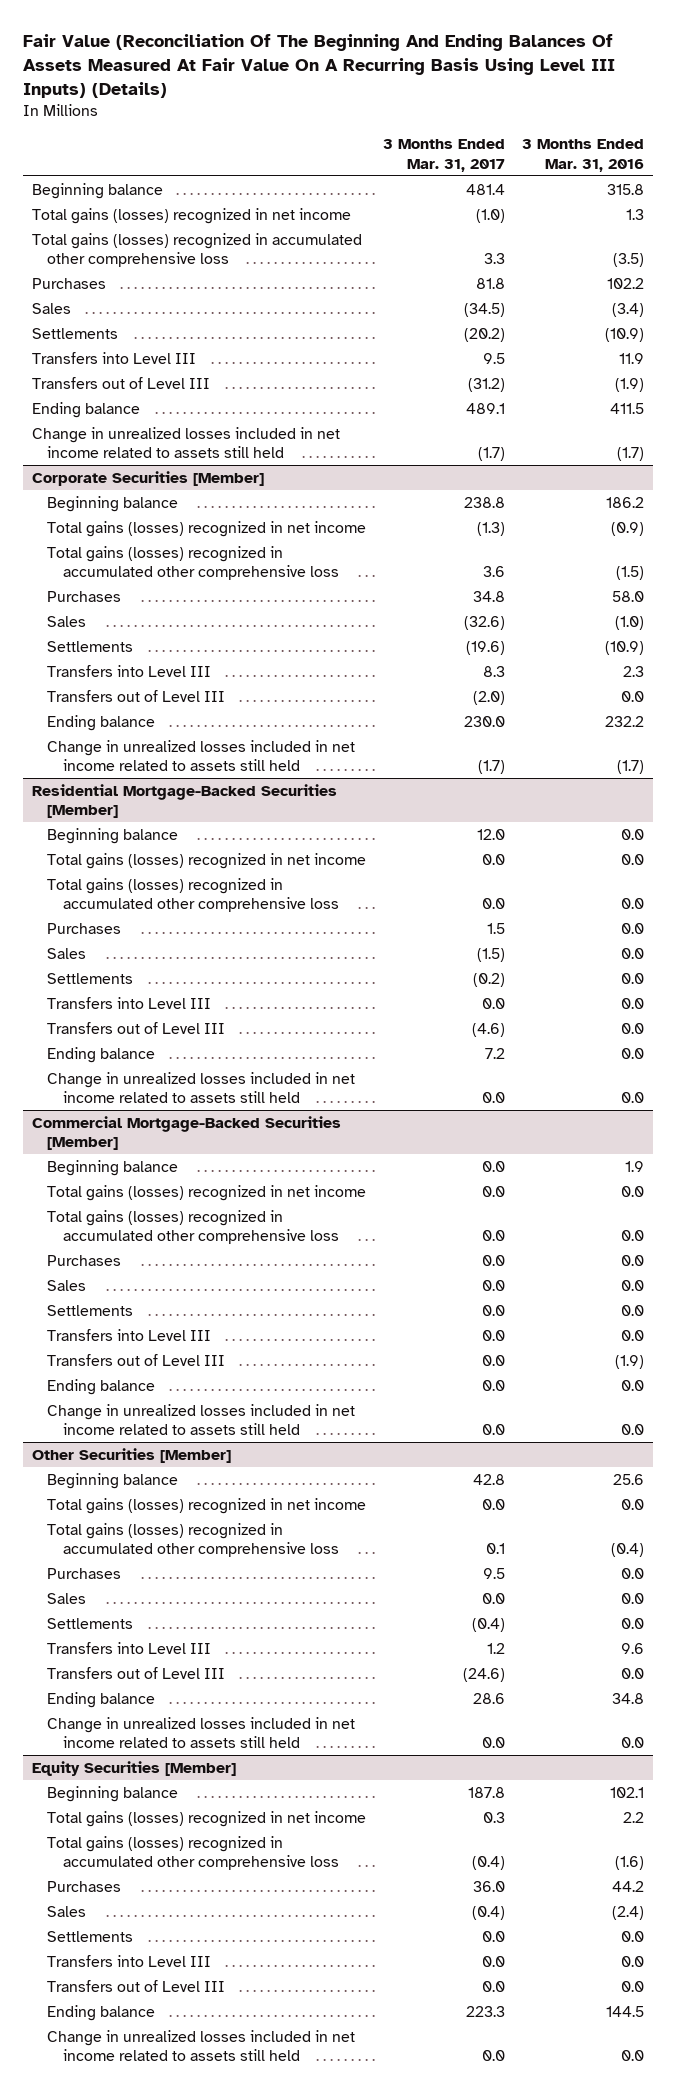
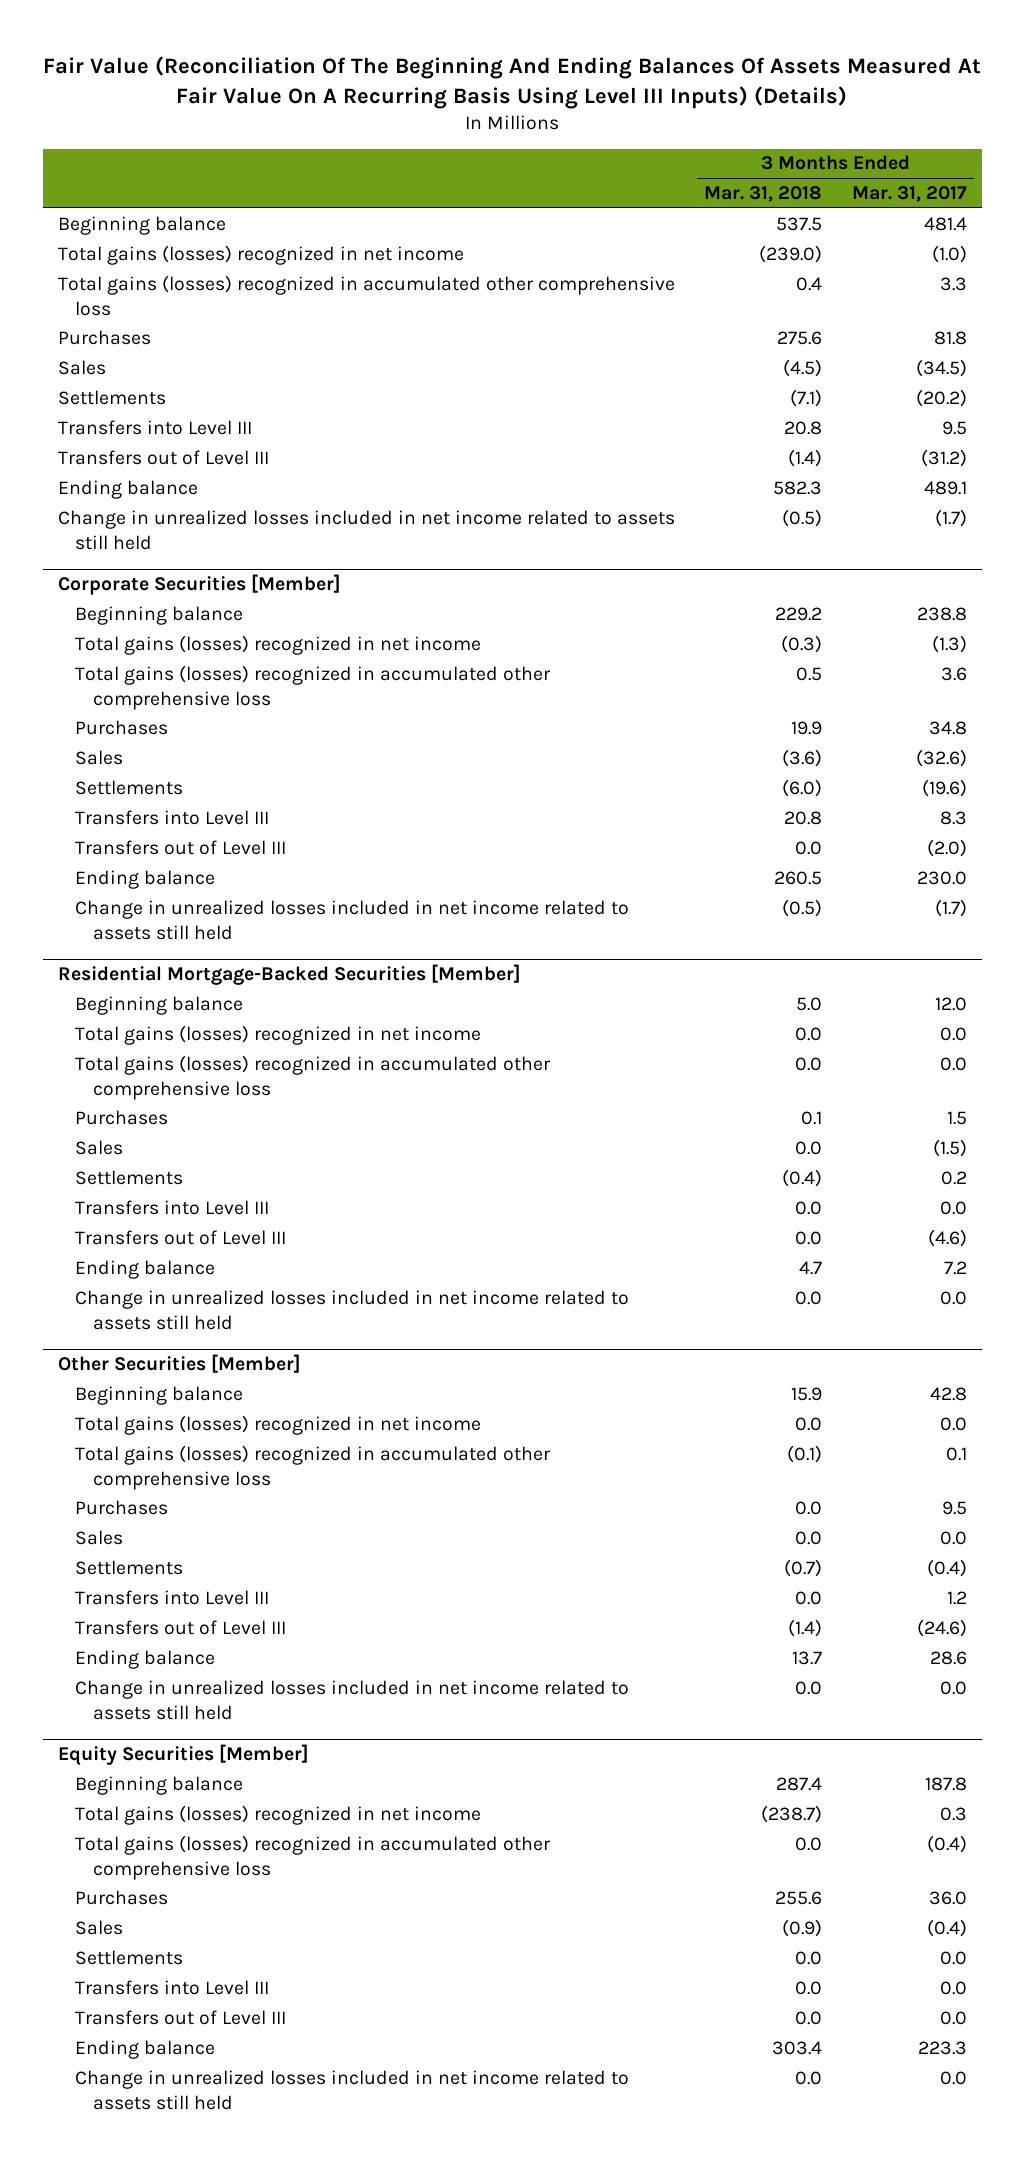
[522,139,645,172] 3 Months Ended Mar. 31, 2016 -> none
none -> [704,186,823,203] Mar. 31, 2018
[473,972,506,987] (0.2) -> [940,1170,967,1185] 0.2
[31,1115,341,1151] Commercial Mortgage-Backed Securities [Member] -> none
[47,1159,179,1176] Beginning balance -> none
[47,1184,367,1201] Total gains (losses) recognized in net income -> none
[47,1209,340,1245] Total gains (losses) recognized in accumulated other comprehensive loss -> none
[47,1254,122,1266] Purchases -> none
[47,1279,87,1291] Sales -> none
[47,1304,134,1316] Settlements -> none
[47,1328,212,1341] Transfers into Level III -> none
[47,1353,226,1366] Transfers out of Level III -> none
[47,1378,156,1395] Ending balance -> none
[47,1403,356,1436] Change in unrealized losses included in net income related to assets still held -> none

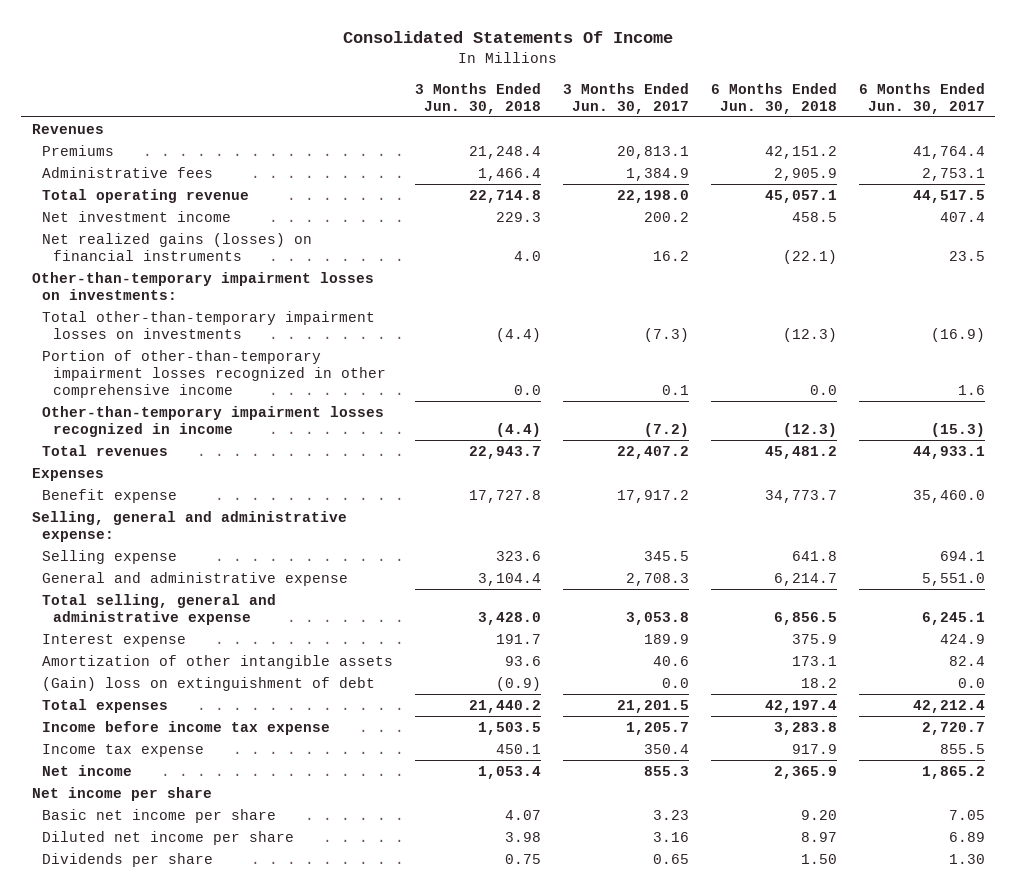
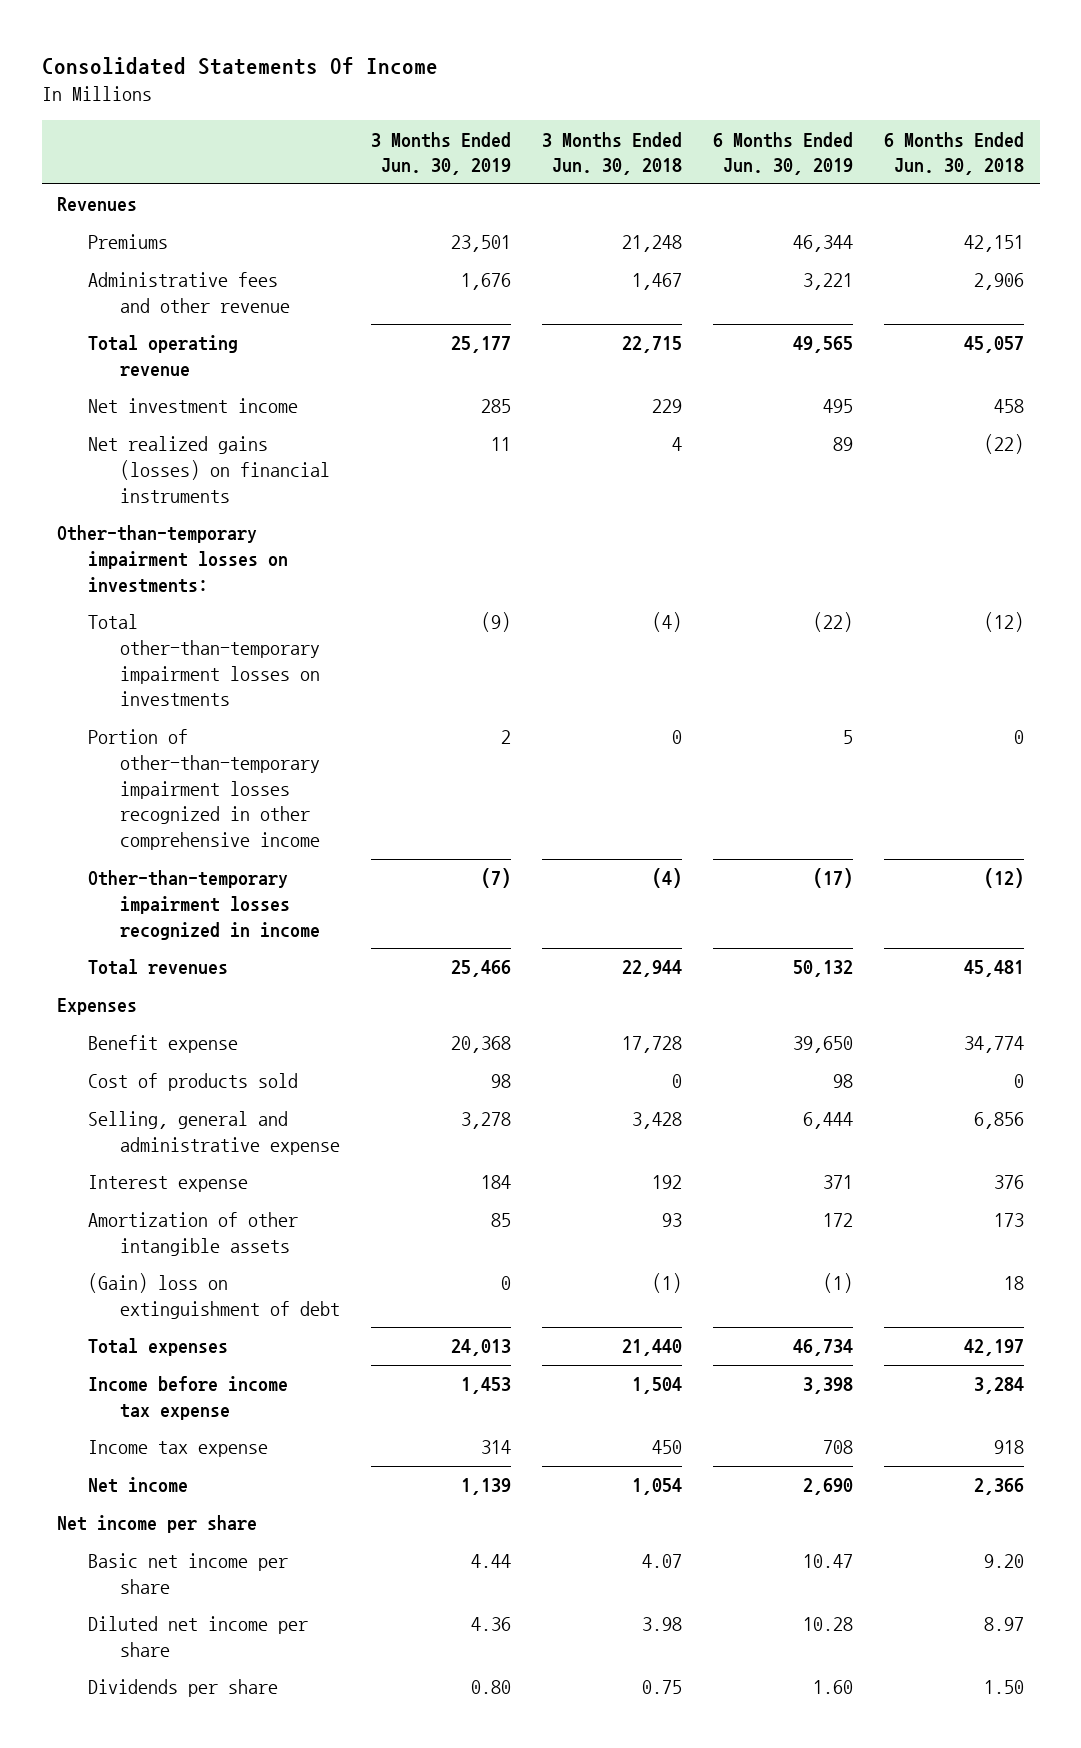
[563,82,690,114] 3 Months Ended Jun. 30, 2017 -> none
[858,82,985,114] 6 Months Ended Jun. 30, 2017 -> none
none -> [370,131,511,176] 3 Months Ended Jun. 30, 2019
none -> [713,131,854,176] 6 Months Ended Jun. 30, 2019
[42,166,214,178] Administrative fees -> none
[469,145,542,159] 21,248.4 -> [621,235,682,253] 21,248
[764,145,837,159] 42,151.2 -> [964,235,1025,253] 42,151
none -> [88,272,290,314] Administrative fees and other revenue
[469,189,542,203] 22,714.8 -> [621,336,682,354] 22,715
[764,189,837,203] 45,057.1 -> [964,336,1025,354] 45,057
[496,211,542,222] 229.3 -> [651,399,682,414] 229
[791,211,837,222] 458.5 -> [994,399,1025,414] 458
[514,250,542,261] 4.0 -> [671,437,682,452] 4
[782,249,837,264] (22.1) -> [984,434,1025,455] (22)
[496,327,542,342] (4.4) -> [651,612,682,633] (4)
[782,327,837,342] (12.3) -> [984,612,1025,633] (12)
[514,385,542,396] 0.0 -> [671,730,682,745] 0
[809,385,837,396] 0.0 -> [1014,730,1025,745] 0
[496,422,542,437] (4.4) -> [651,868,682,889] (4)
[782,422,837,437] (12.3) -> [984,868,1025,889] (12)
[469,445,542,459] 22,943.7 -> [621,960,682,978] 22,944
[764,445,837,459] 45,481.2 -> [964,960,1025,978] 45,481
[31,510,347,542] Selling, general and administrative expense: -> none
[42,549,178,564] Selling expense -> none
[42,571,349,586] General and administrative expense -> none
[469,489,542,503] 17,727.8 -> [621,1036,682,1054] 17,728
[764,489,837,503] 34,773.7 -> [964,1036,1025,1054] 34,774
none -> [88,1073,299,1092] Cost of products sold
[42,593,277,625] Total selling, general and administrative expense -> [88,1111,340,1156] Selling, general and administrative expense
[478,611,542,625] 3,428.0 -> [631,1112,682,1130] 3,428
[773,611,837,625] 6,856.5 -> [974,1112,1025,1130] 6,856
[496,633,542,644] 191.7 -> [651,1175,682,1190] 192
[791,633,837,644] 375.9 -> [994,1175,1025,1190] 376
[505,655,542,666] 93.6 -> [661,1213,682,1228] 93
[791,655,837,666] 173.1 -> [994,1213,1025,1228] 173
[496,676,542,691] (0.9) -> [651,1273,682,1294] (1)
[800,677,837,688] 18.2 -> [1004,1276,1025,1291] 18
[469,699,542,713] 21,440.2 -> [621,1339,682,1357] 21,440
[764,699,837,713] 42,197.4 -> [964,1339,1025,1357] 42,197
[478,721,542,735] 1,503.5 -> [631,1377,682,1395] 1,504
[773,721,837,735] 3,283.8 -> [974,1377,1025,1395] 3,284
[496,743,542,754] 450.1 -> [651,1440,682,1455] 450
[791,743,837,754] 917.9 -> [994,1440,1025,1455] 918
[478,765,542,779] 1,053.4 -> [631,1478,682,1496] 1,054
[773,765,837,779] 2,365.9 -> [974,1478,1025,1496] 2,366

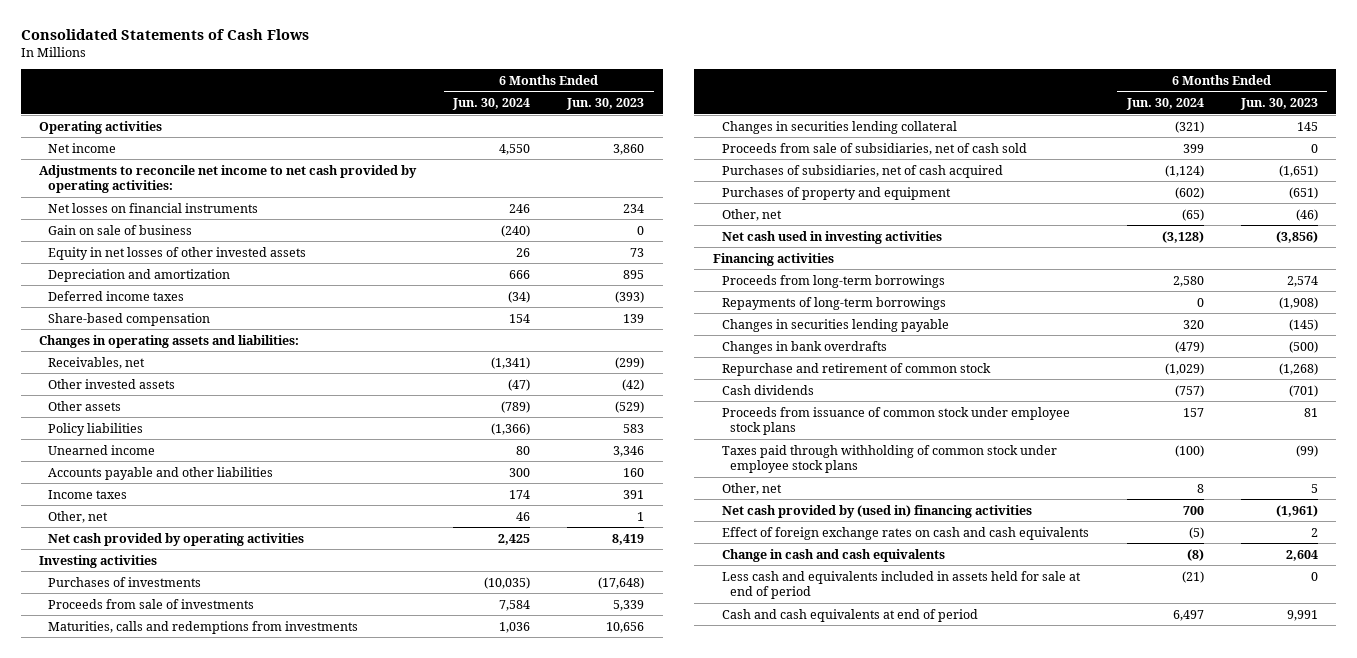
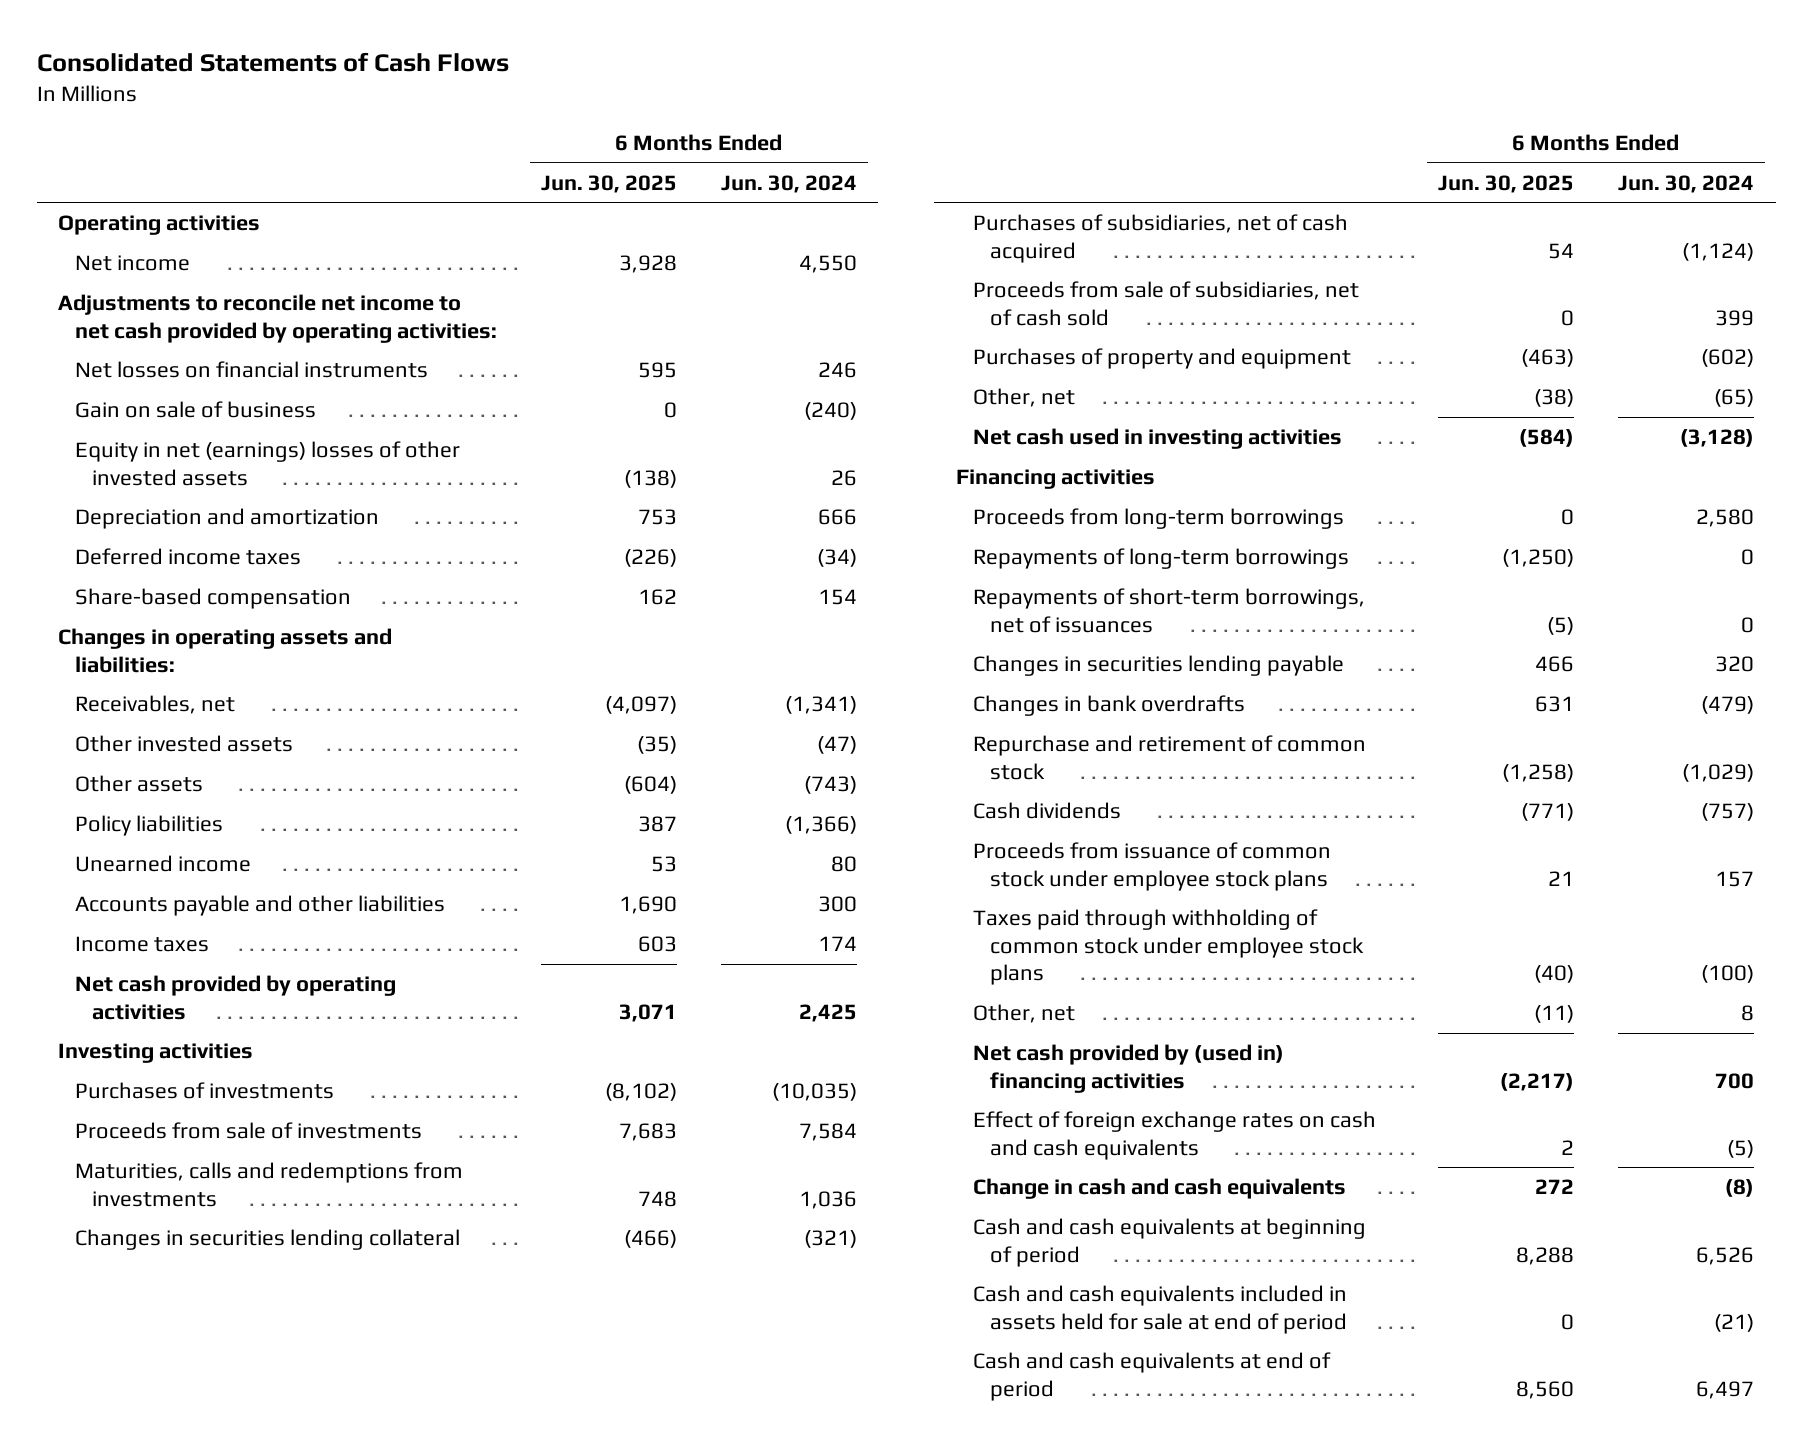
[566,98,645,111] Jun. 30, 2023 -> none
none -> [540,174,677,193] Jun. 30, 2025
[48,246,307,260] Equity in net losses of other invested assets -> [75,441,461,486] Equity in net (earnings) losses of other invested assets
[501,400,531,413] (789) -> [803,776,857,795] (743)
[48,510,109,523] Other, net -> none
[721,142,1027,155] Proceeds from sale of subsidiaries, net of cash sold -> [972,281,1359,326] Proceeds from sale of subsidiaries, net of cash sold
none -> [972,588,1365,633] Repayments of short-term borrowings, net of issuances
none -> [972,1218,1366,1267] Cash and cash equivalents at beginning of period
[721,570,1081,600] Less cash and equivalents included in assets held for sale at end of period -> [972,1285,1347,1334] Cash and cash equivalents included in assets held for sale at end of period

